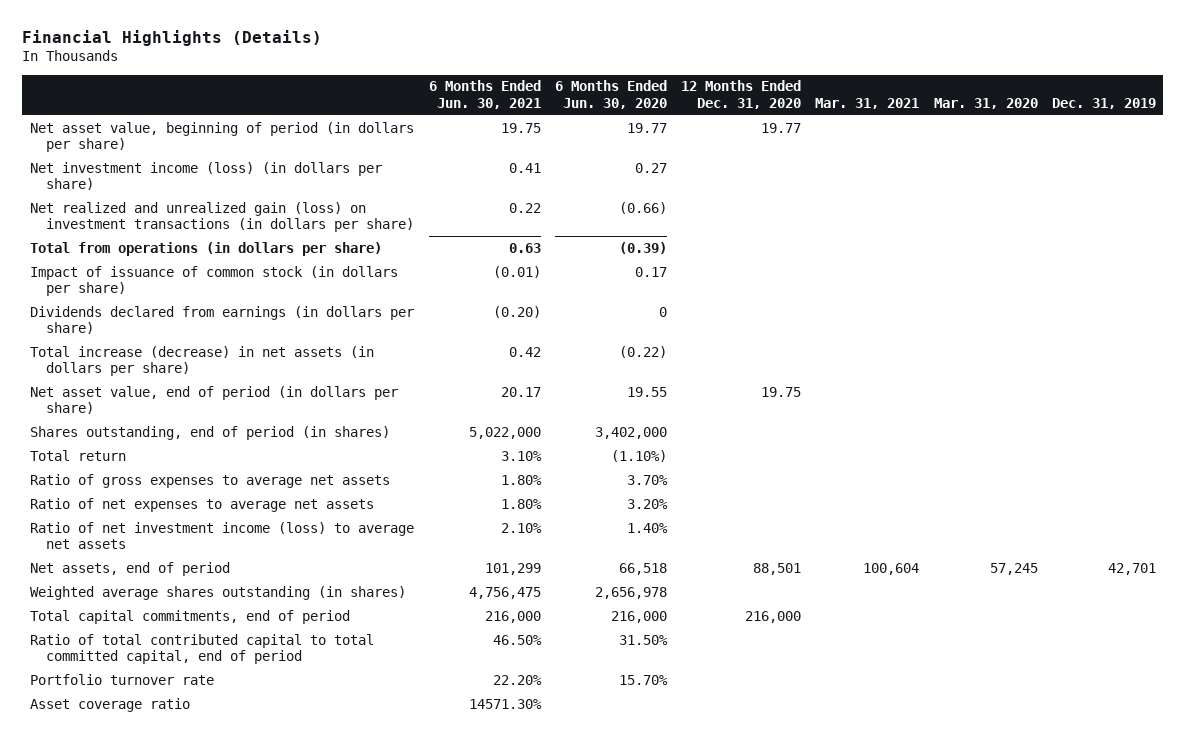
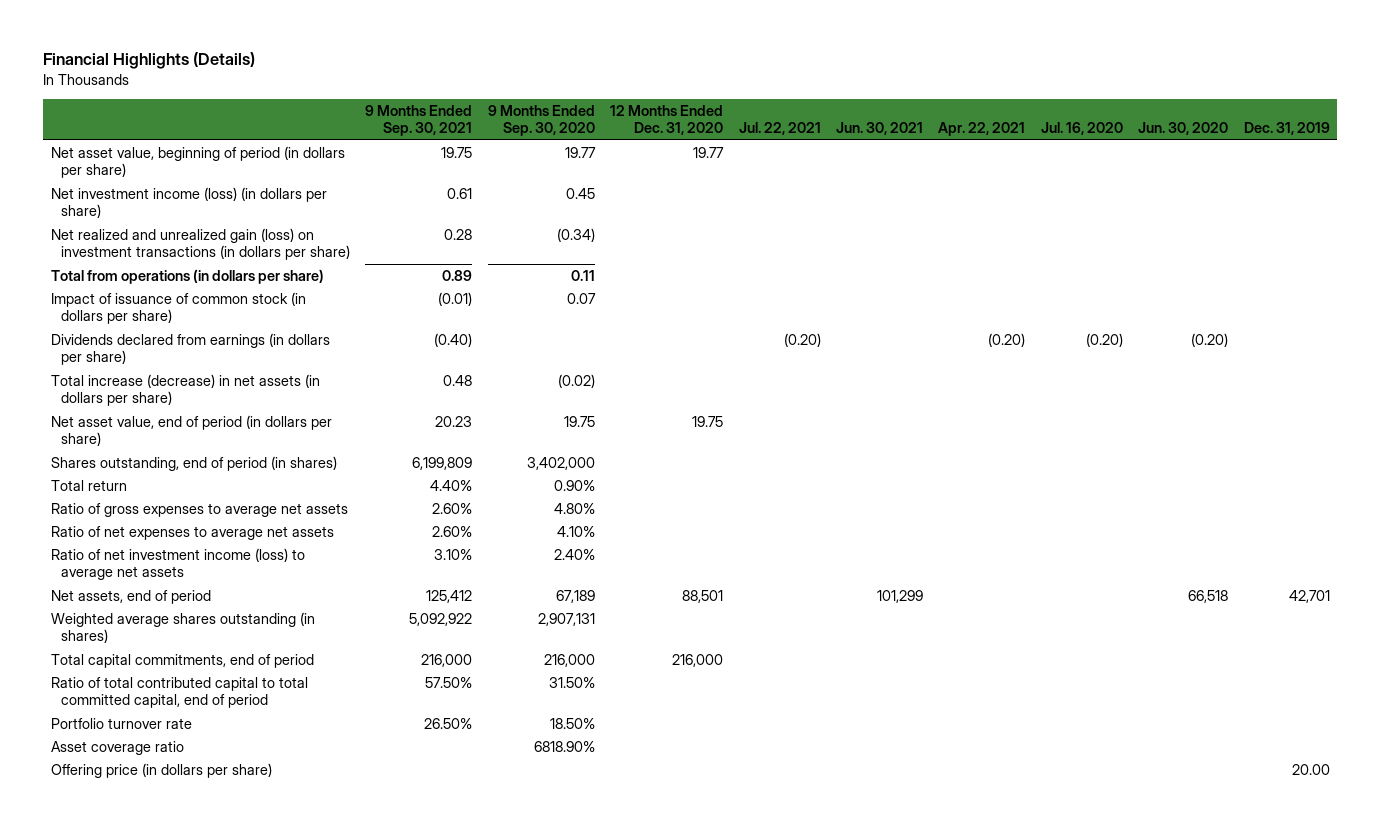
[428,80,541,110] 6 Months Ended Jun. 30, 2021 -> none
[554,80,667,110] 6 Months Ended Jun. 30, 2020 -> none
[815,98,920,110] Mar. 31, 2021 -> none
[933,98,1038,110] Mar. 31, 2020 -> none
none -> [365,105,473,137] 9 Months Ended Sep. 30, 2021
none -> [487,105,595,137] 9 Months Ended Sep. 30, 2020
none -> [738,122,821,136] Jul. 22, 2021
none -> [835,122,923,136] Jun. 30, 2021
none -> [938,122,1026,137] Apr. 22, 2021
none -> [1040,122,1123,136] Jul. 16, 2020
none -> [1138,122,1229,136] Jun. 30, 2020
none -> [50,762,272,778] Offering price (in dollars per share)

